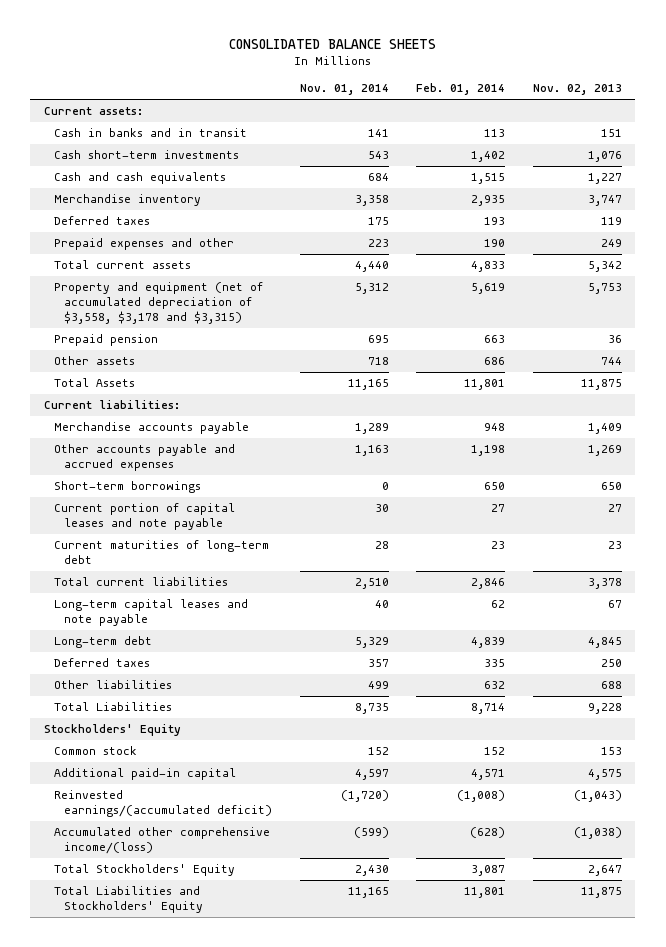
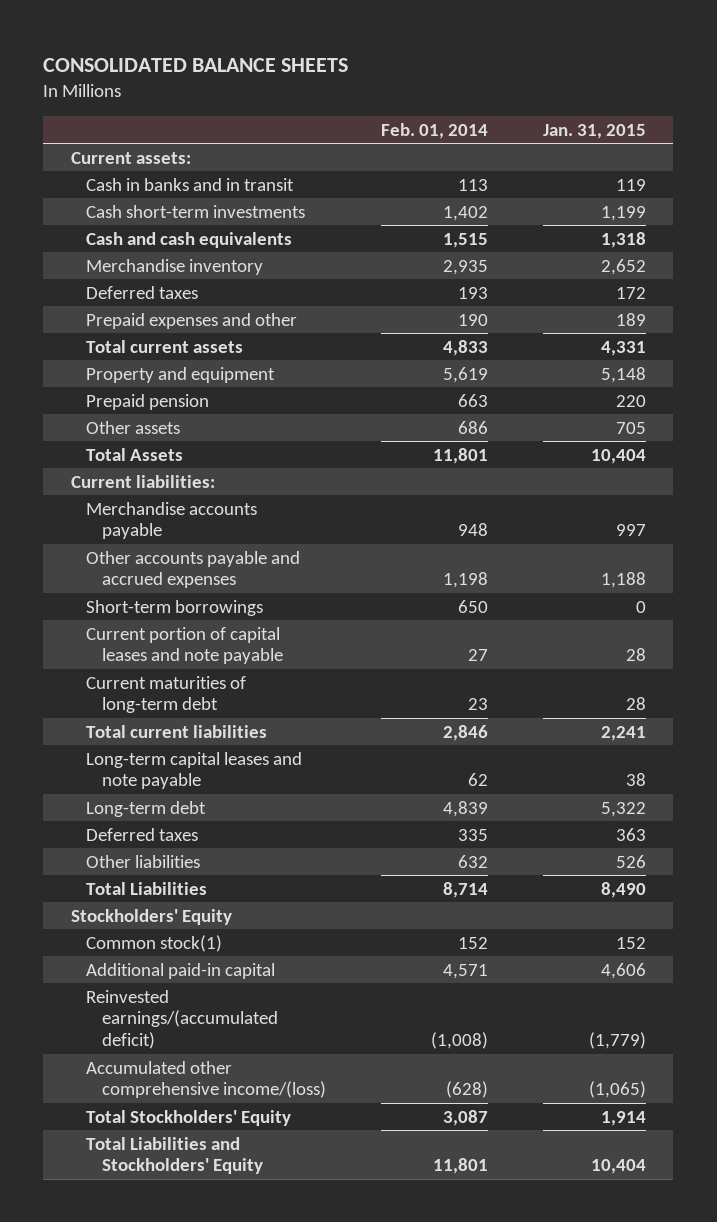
[299,84,389,96] Nov. 01, 2014 -> none
[532,84,622,96] Nov. 02, 2013 -> none
none -> [542,123,646,139] Jan. 31, 2015
[54,282,264,325] Property and equipment (net of accumulated depreciation of $3,558, $3,178 and $3,315) -> [86,366,276,383] Property and equipment
[54,746,138,756] Common stock -> [86,934,223,952] Common stock(1)

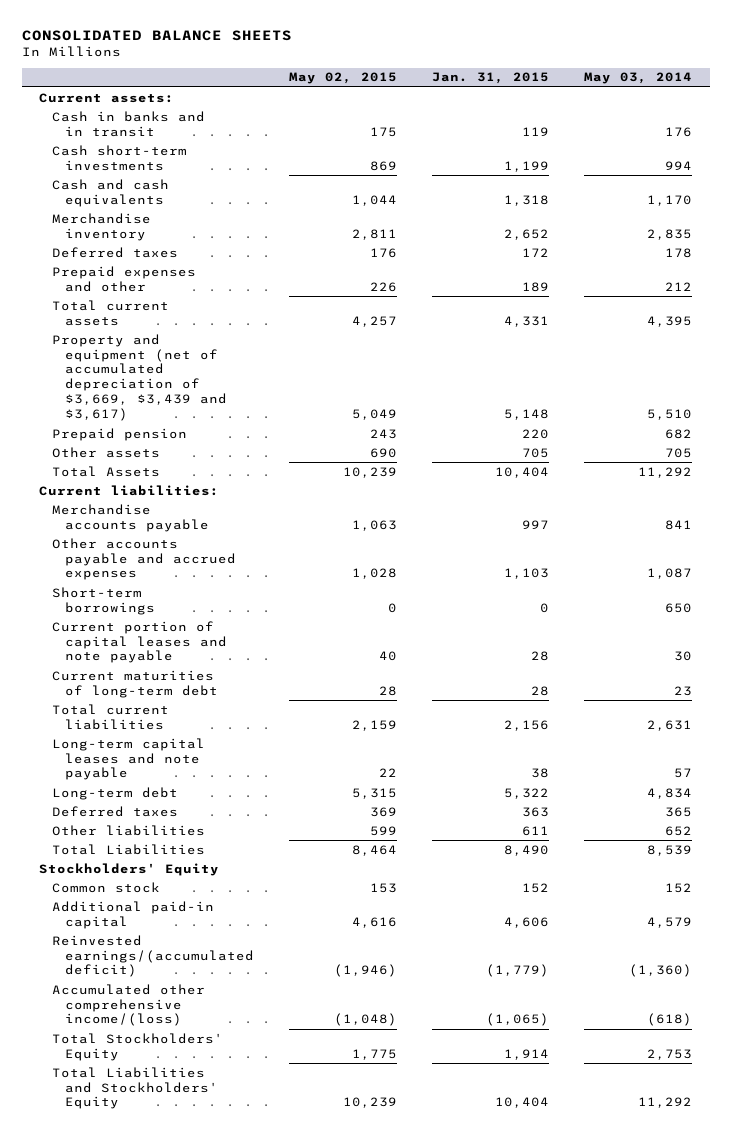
[380,122,488,139] Feb. 01, 2014 -> none
none -> [288,72,397,85] May 02, 2015
none -> [583,72,692,85] May 03, 2014
[86,366,276,383] Property and equipment -> [52,333,227,422] Property and equipment (net of accumulated depreciation of $3,669, $3,439 and $3,617)
[600,572,646,589] 1,188 -> [503,568,549,580] 1,103
[600,725,646,741] 2,241 -> [503,719,549,731] 2,156
[615,854,646,868] 526 -> [521,825,549,836] 611
[86,934,223,952] Common stock(1) -> [52,881,161,893] Common stock

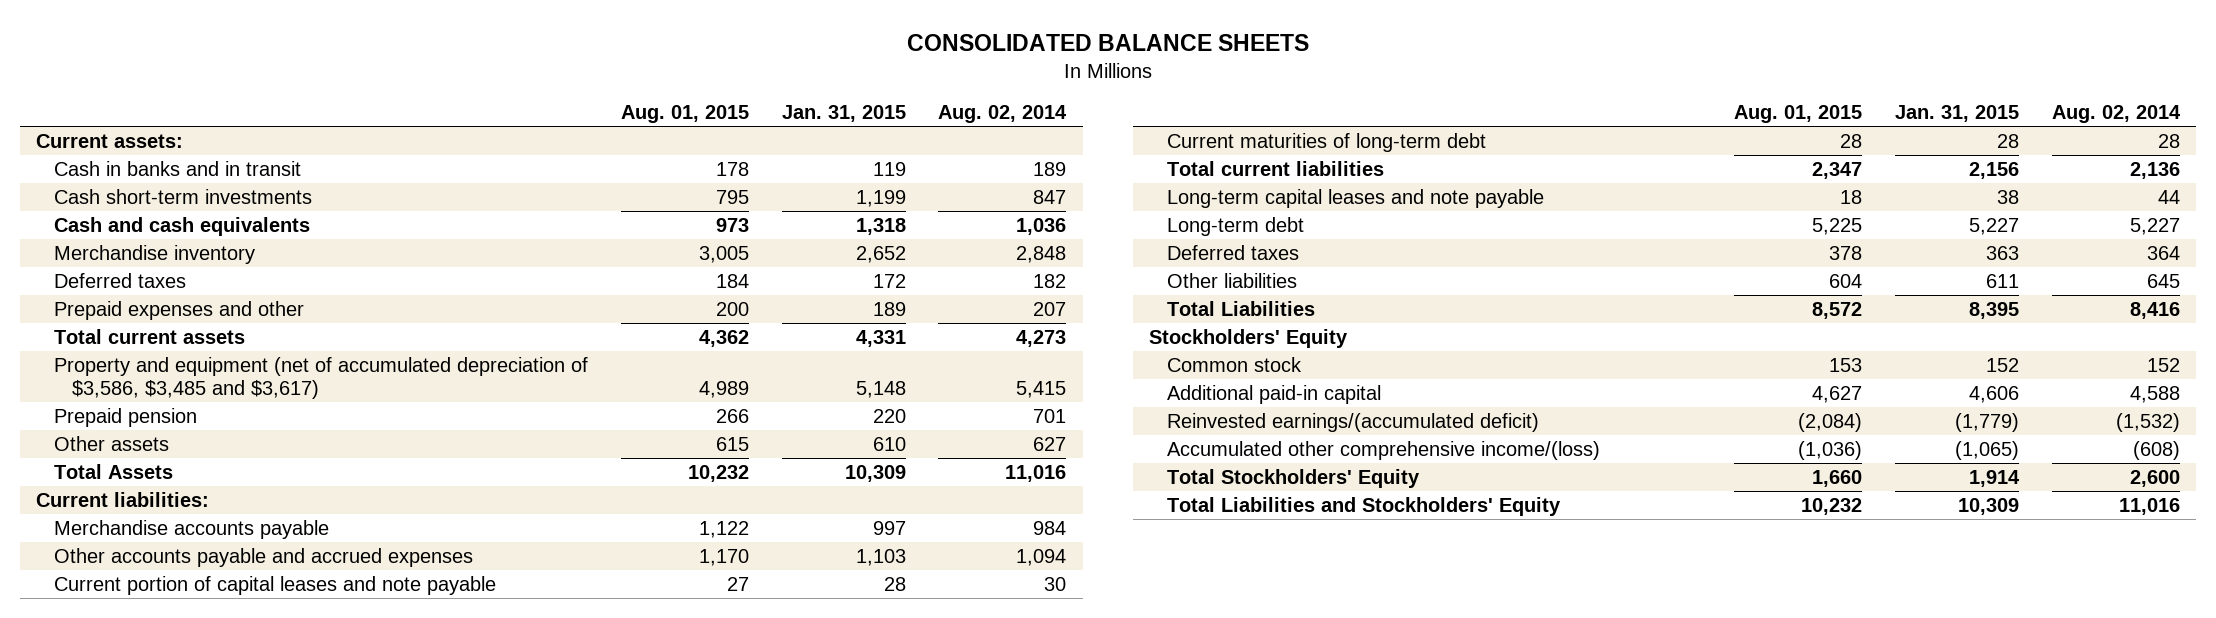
[288,72,397,85] May 02, 2015 -> none
[583,72,692,85] May 03, 2014 -> none
none -> [620,104,749,123] Aug. 01, 2015
none -> [938,104,1068,123] Aug. 02, 2014
[52,333,227,422] Property and equipment (net of accumulated depreciation of $3,669, $3,439 and $3,617) -> [53,357,588,400] Property and equipment (net of accumulated depreciation of $3,586, $3,485 and $3,617)
[521,447,549,458] 705 -> [872,437,906,452] 610
[494,466,549,478] 10,404 -> [844,465,906,483] 10,309
[52,586,155,615] Short-term borrowings -> none
[503,787,549,799] 5,322 -> [1968,218,2019,236] 5,227
[503,844,549,856] 8,490 -> [1968,302,2019,320] 8,395
[494,1097,549,1109] 10,404 -> [1957,498,2019,516] 10,309

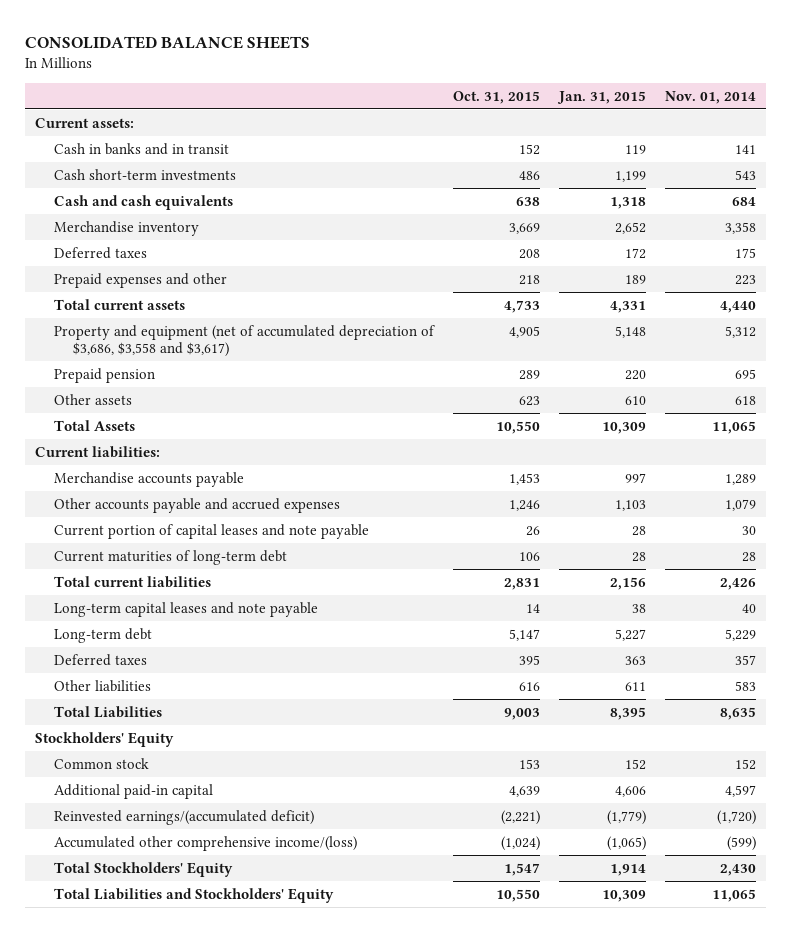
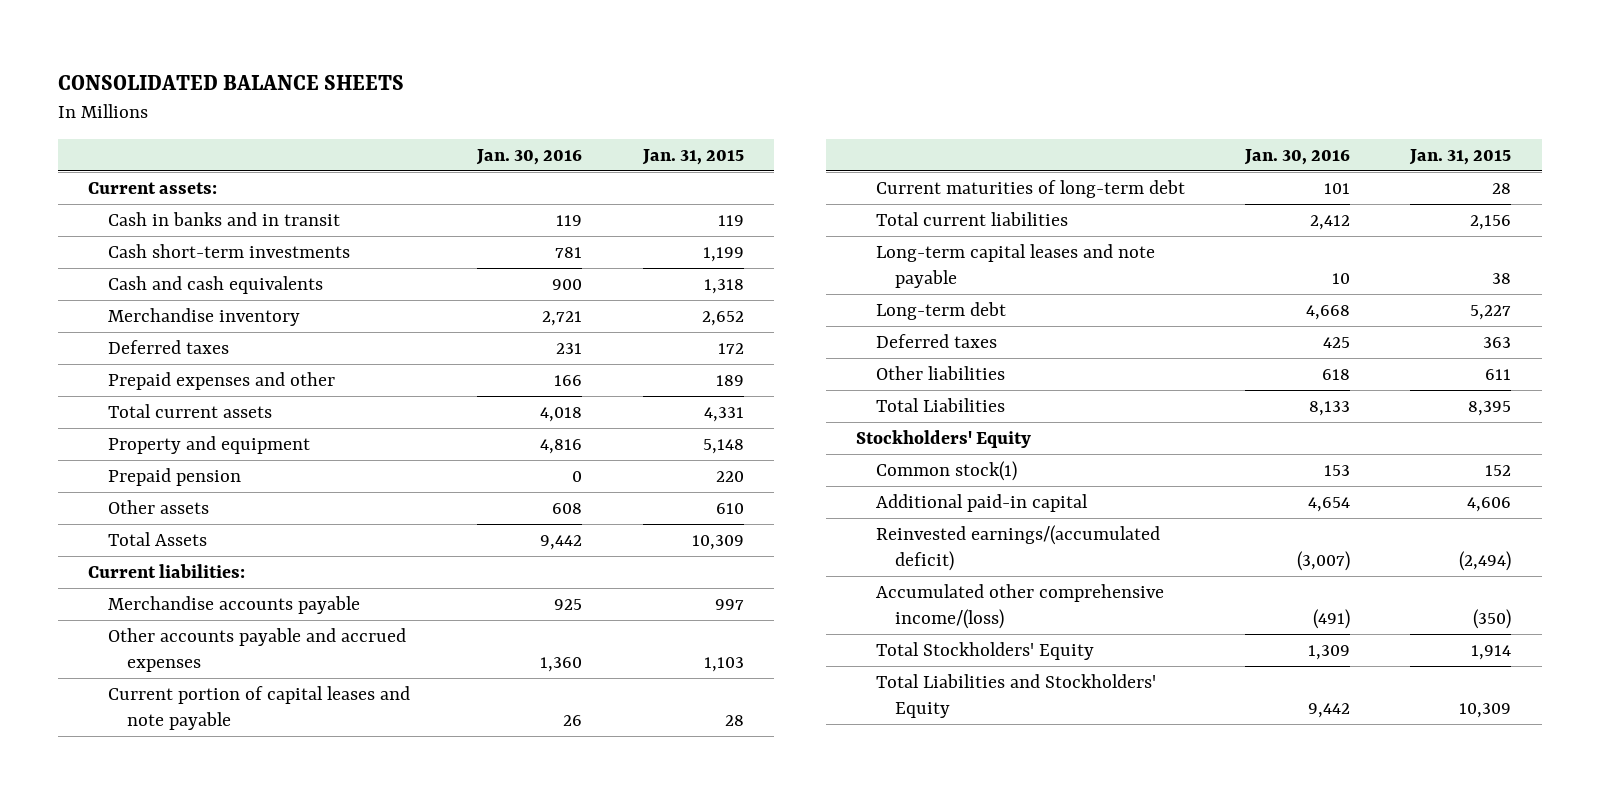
[452,90,540,104] Oct. 31, 2015 -> none
[665,90,757,104] Nov. 01, 2014 -> none
none -> [476,148,583,165] Jan. 30, 2016
[53,324,435,358] Property and equipment (net of accumulated depreciation of $3,686, $3,558 and $3,617) -> [107,435,310,454] Property and equipment
[53,757,149,769] Common stock -> [875,460,1017,481] Common stock(1)
[607,809,647,825] (1,779) -> [1459,550,1512,571] (2,494)
[607,835,647,851] (1,065) -> [1473,608,1512,629] (350)

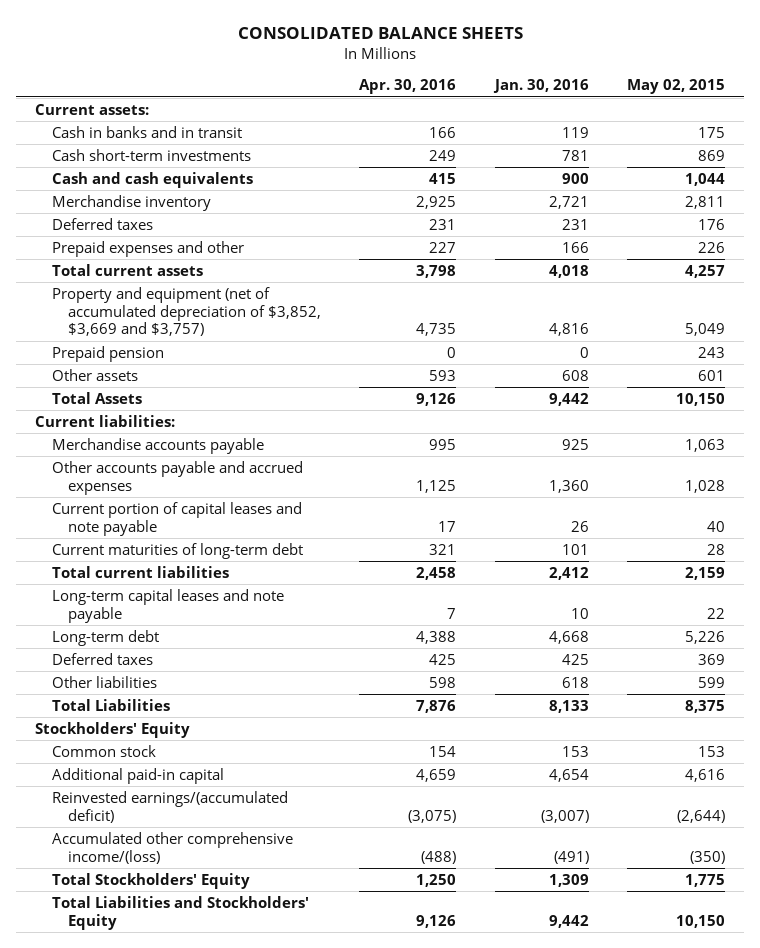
[641,148,744,165] Jan. 31, 2015 -> none
none -> [359,79,457,95] Apr. 30, 2016
none -> [626,79,725,95] May 02, 2015
[107,435,310,454] Property and equipment -> [51,286,322,337] Property and equipment (net of accumulated depreciation of $3,852, $3,669 and $3,757)
[875,460,1017,481] Common stock(1) -> [51,744,156,757] Common stock

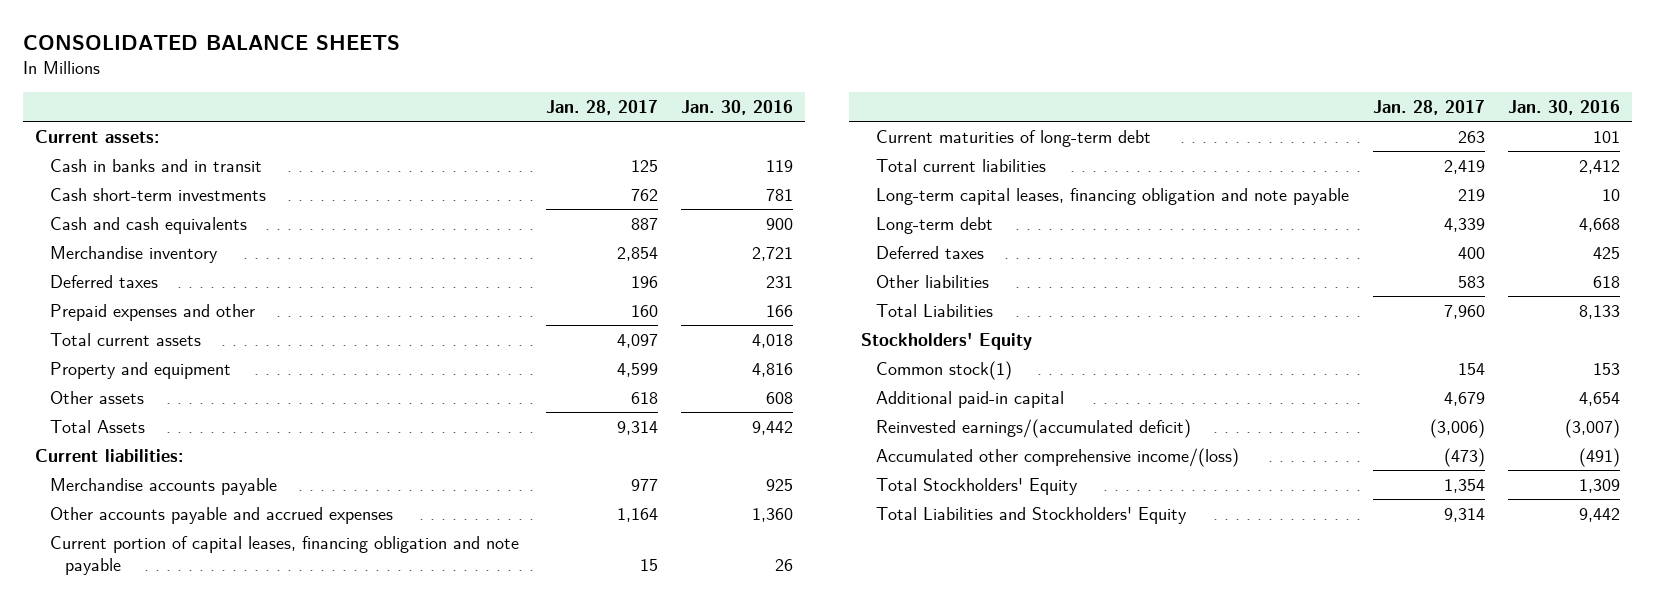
[359,79,457,95] Apr. 30, 2016 -> none
[626,79,725,95] May 02, 2015 -> none
none -> [546,99,659,115] Jan. 28, 2017
[51,345,164,362] Prepaid pension -> none
[51,286,322,337] Property and equipment (net of accumulated depreciation of $3,852, $3,669 and $3,757) -> [49,361,231,379] Property and equipment
[51,501,302,536] Current portion of capital leases and note payable -> [49,535,519,575] Current portion of capital leases, financing obligation and note payable
[51,588,284,623] Long-term capital leases and note payable -> [876,187,1350,205] Long-term capital leases, financing obligation and note payable
[51,744,156,757] Common stock -> [876,360,1013,380] Common stock(1)

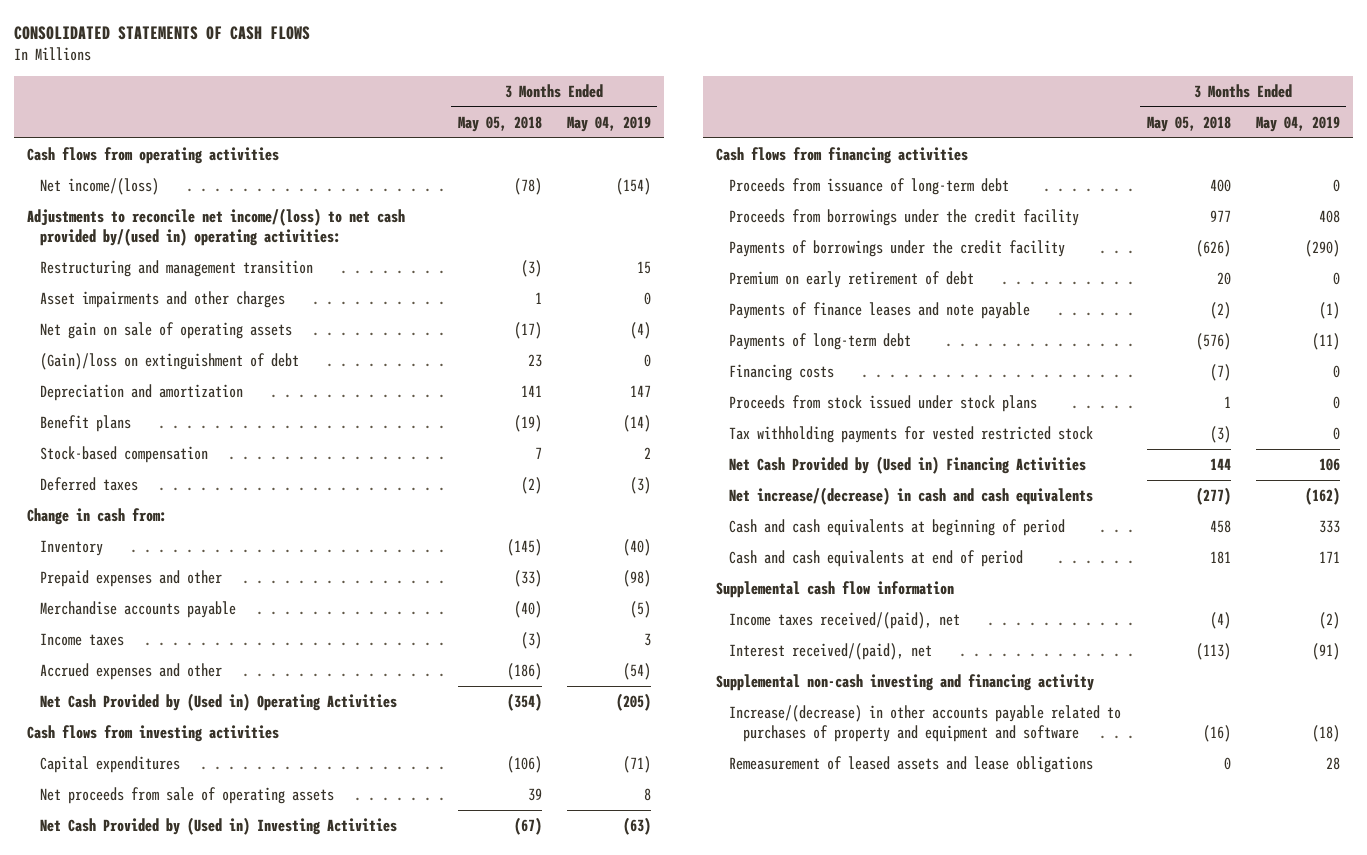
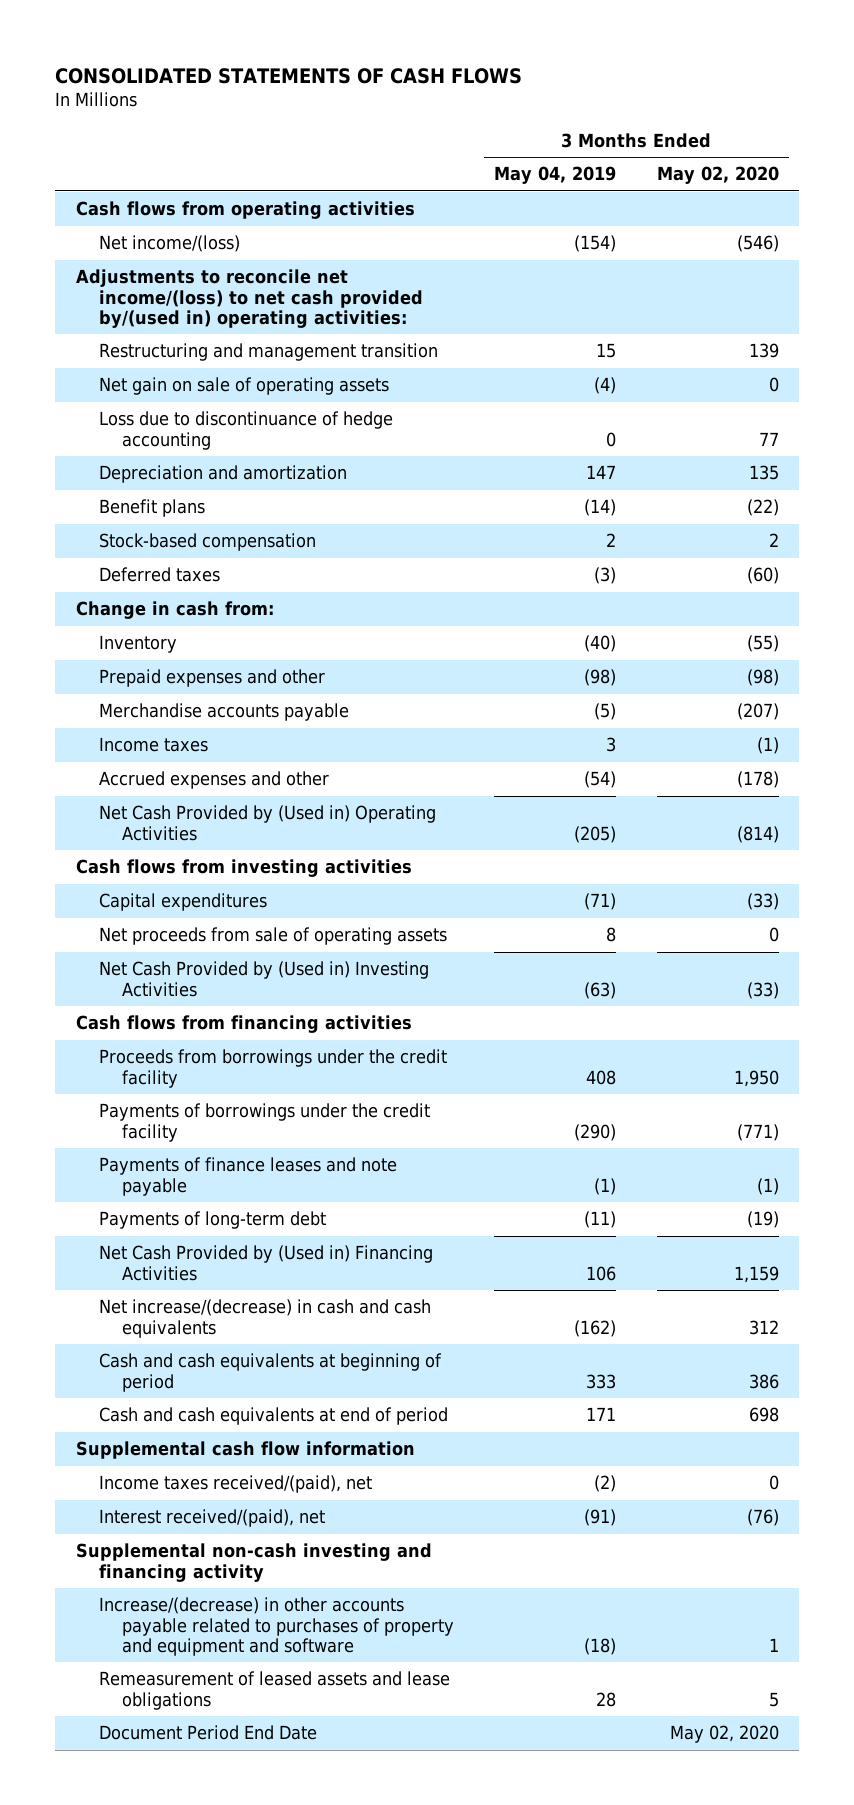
[457,115,542,132] May 05, 2018 -> none
none -> [656,166,779,185] May 02, 2020
[40,290,286,308] Asset impairments and other charges -> none
[40,352,300,370] (Gain)/loss on extinguishment of debt -> none
none -> [98,411,393,450] Loss due to discontinuance of hedge accounting
[729,177,1010,195] Proceeds from issuance of long-term debt -> none
[729,270,975,288] Premium on early retirement of debt -> none
[729,363,835,381] Financing costs -> none
[729,394,1038,412] Proceeds from stock issued under stock plans -> none
[729,425,1094,443] Tax withholding payments for vested restricted stock -> none
none -> [98,1725,317,1741] Document Period End Date

